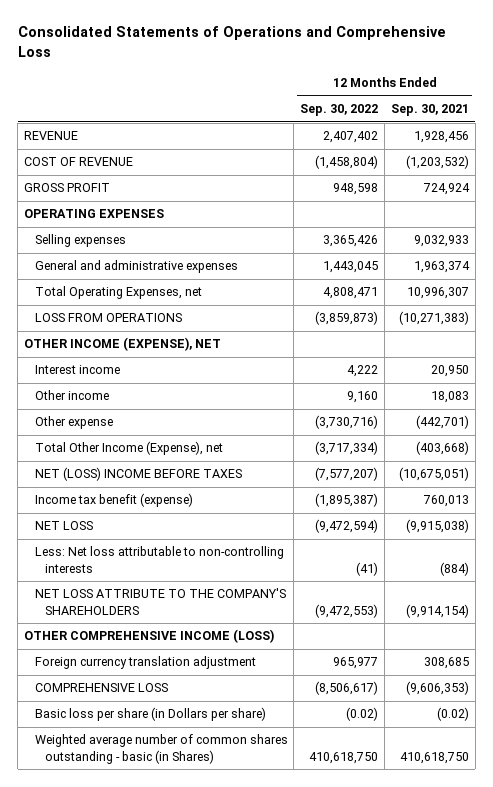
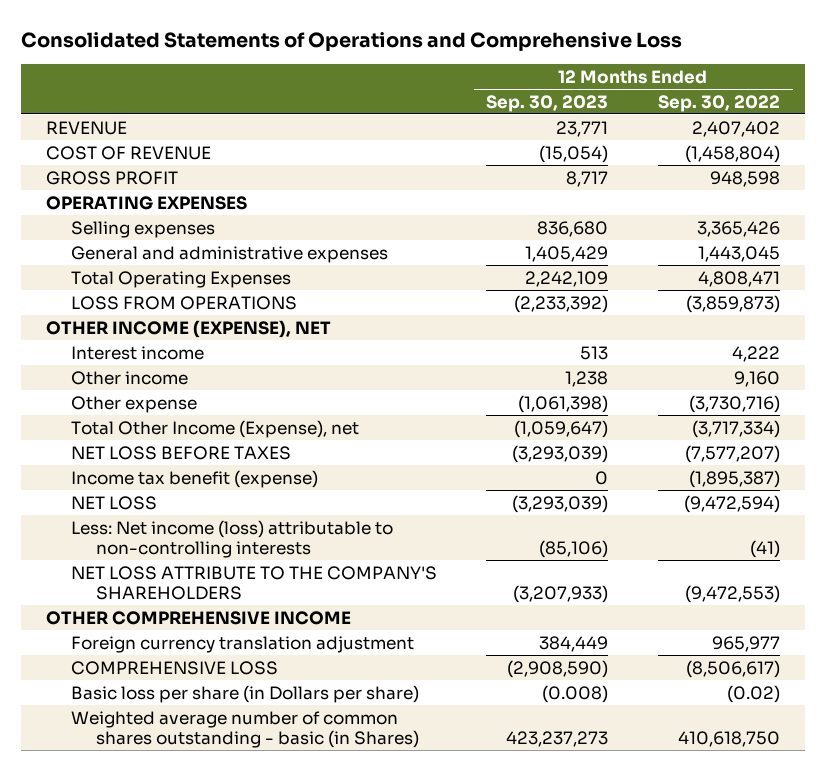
[391,104,470,117] Sep. 30, 2021 -> none
none -> [486,94,609,112] Sep. 30, 2023
[34,286,202,300] Total Operating Expenses, net -> [70,270,291,288] Total Operating Expenses
[34,467,242,482] NET (LOSS) INCOME BEFORE TAXES -> [70,445,291,460] NET LOSS BEFORE TAXES
[34,546,284,573] Less: Net loss attributable to non-controlling interests -> [70,519,393,558] Less: Net income (loss) attributable to non-controlling interests
[23,629,274,644] OTHER COMPREHENSIVE INCOME (LOSS) -> [45,610,351,625] OTHER COMPREHENSIVE INCOME

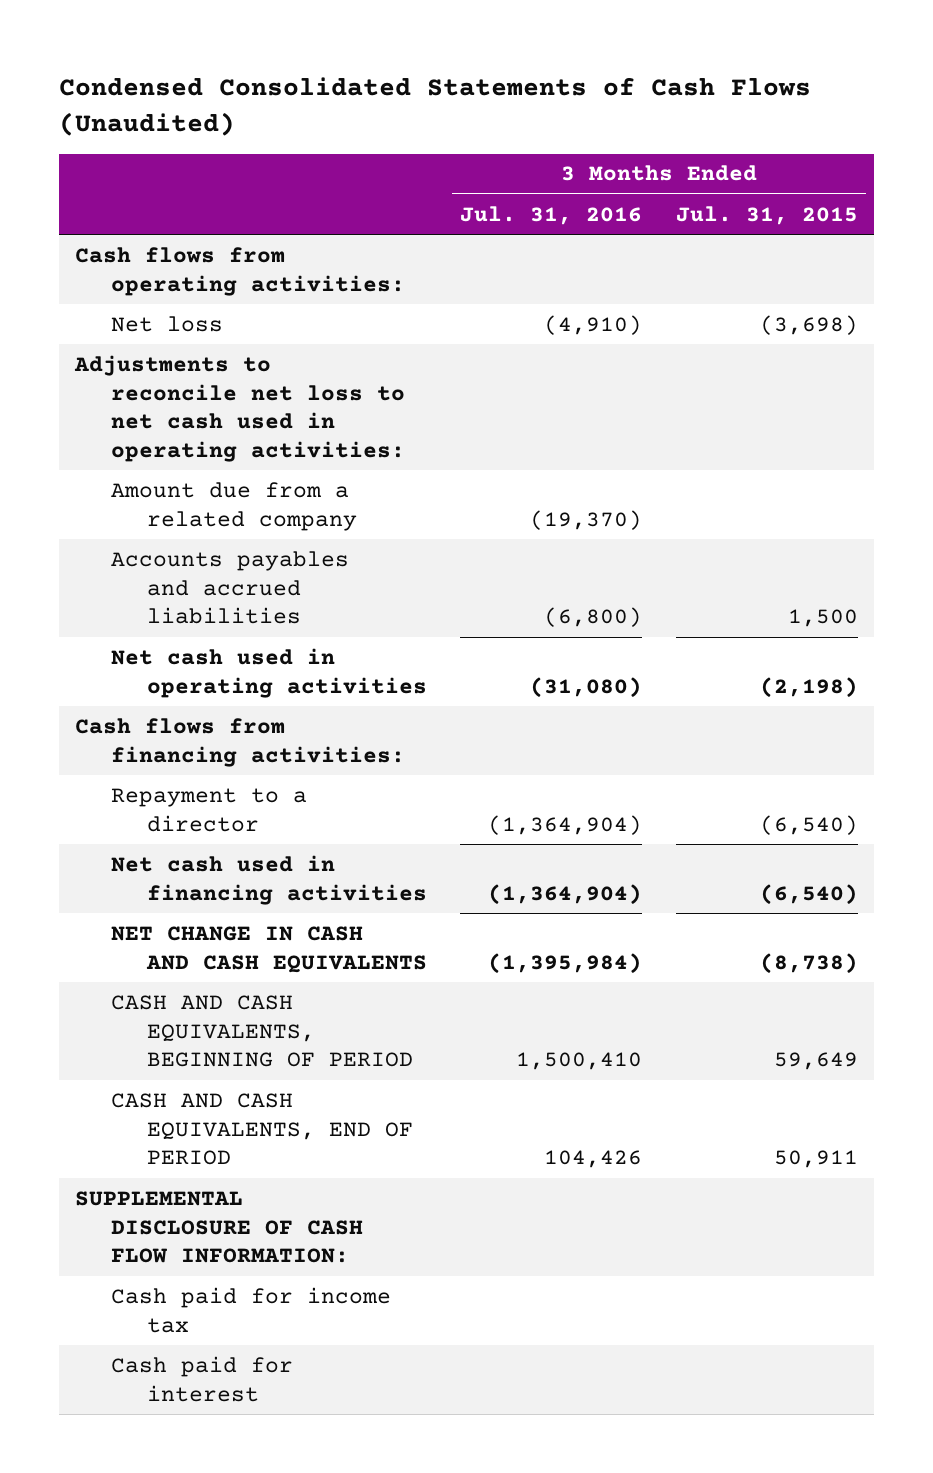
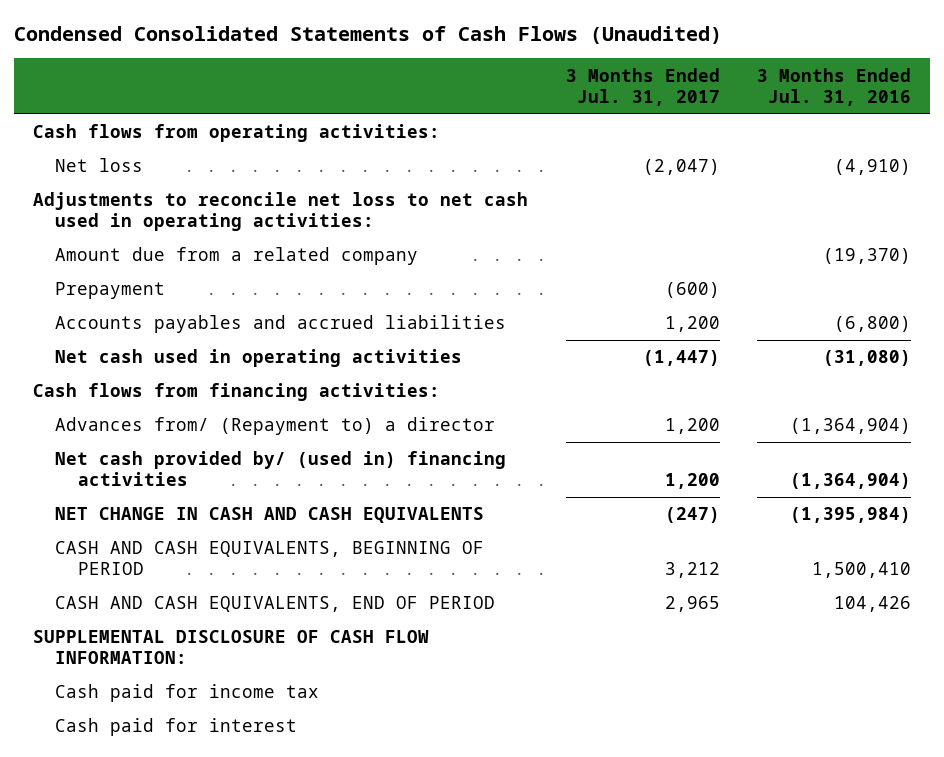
[675,205,858,225] Jul. 31, 2015 -> none
none -> [565,67,720,106] 3 Months Ended Jul. 31, 2017
none -> [55,282,166,300] Prepayment
[111,787,308,832] Repayment to a director -> [55,417,496,436] Advances from/ (Repayment to) a director
[111,854,427,905] Net cash used in financing activities -> [55,451,507,487] Net cash provided by/ (used in) financing activities

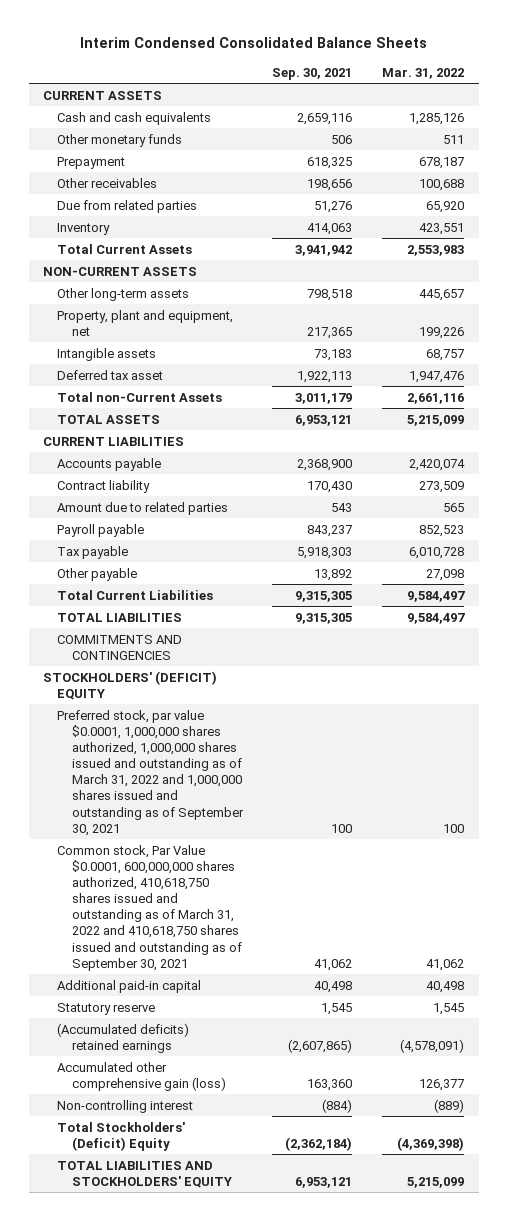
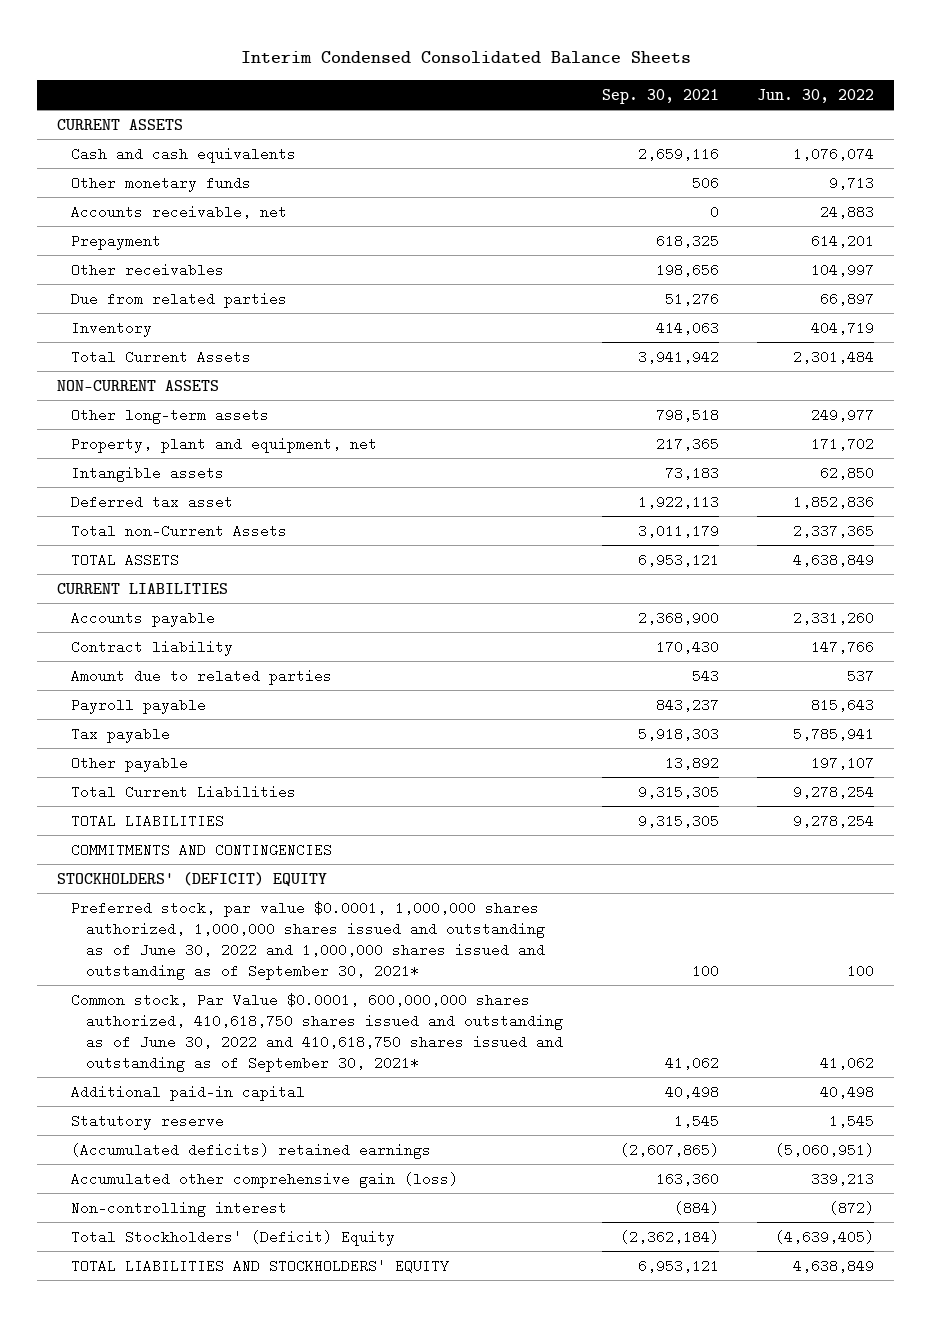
[382,67,465,79] Mar. 31, 2022 -> none
none -> [757,88,875,103] Jun. 30, 2022
none -> [71,204,288,219] Accounts receivable, net
[57,709,244,836] Preferred stock, par value $0.0001, 1,000,000 shares authorized, 1,000,000 shares issued and outstanding as of March 31, 2022 and 1,000,000 shares issued and outstanding as of September 30, 2021 -> [71,900,545,980] Preferred stock, par value $0.0001, 1,000,000 shares authorized, 1,000,000 shares issued and outstanding as of June 30, 2022 and 1,000,000 shares issued and outstanding as of September 30, 2021*
[57,844,242,971] Common stock, Par Value $0.0001, 600,000,000 shares authorized, 410,618,750 shares issued and outstanding as of March 31, 2022 and 410,618,750 shares issued and outstanding as of September 30, 2021 -> [71,992,563,1072] Common stock, Par Value $0.0001, 600,000,000 shares authorized, 410,618,750 shares issued and outstanding as of June 30, 2022 and 410,618,750 shares issued and outstanding as of September 30, 2021*

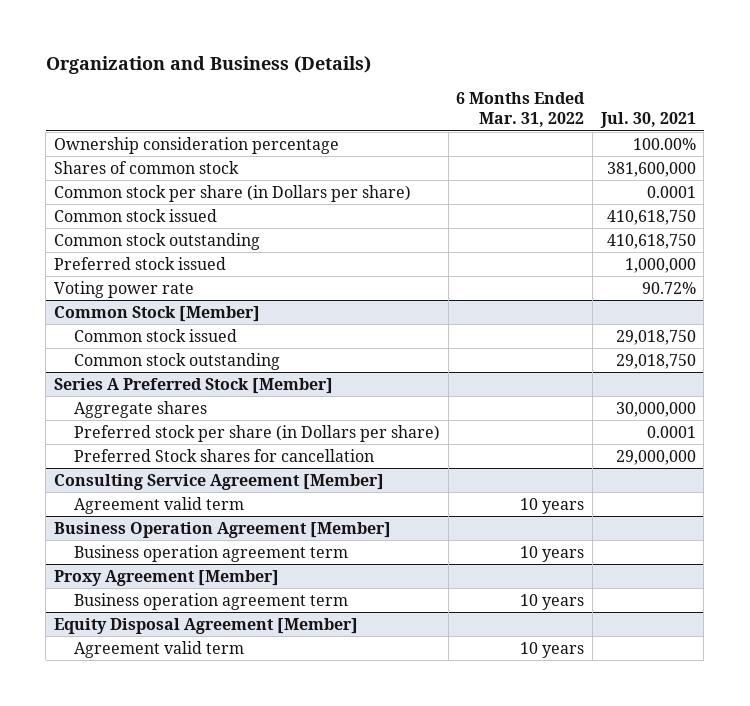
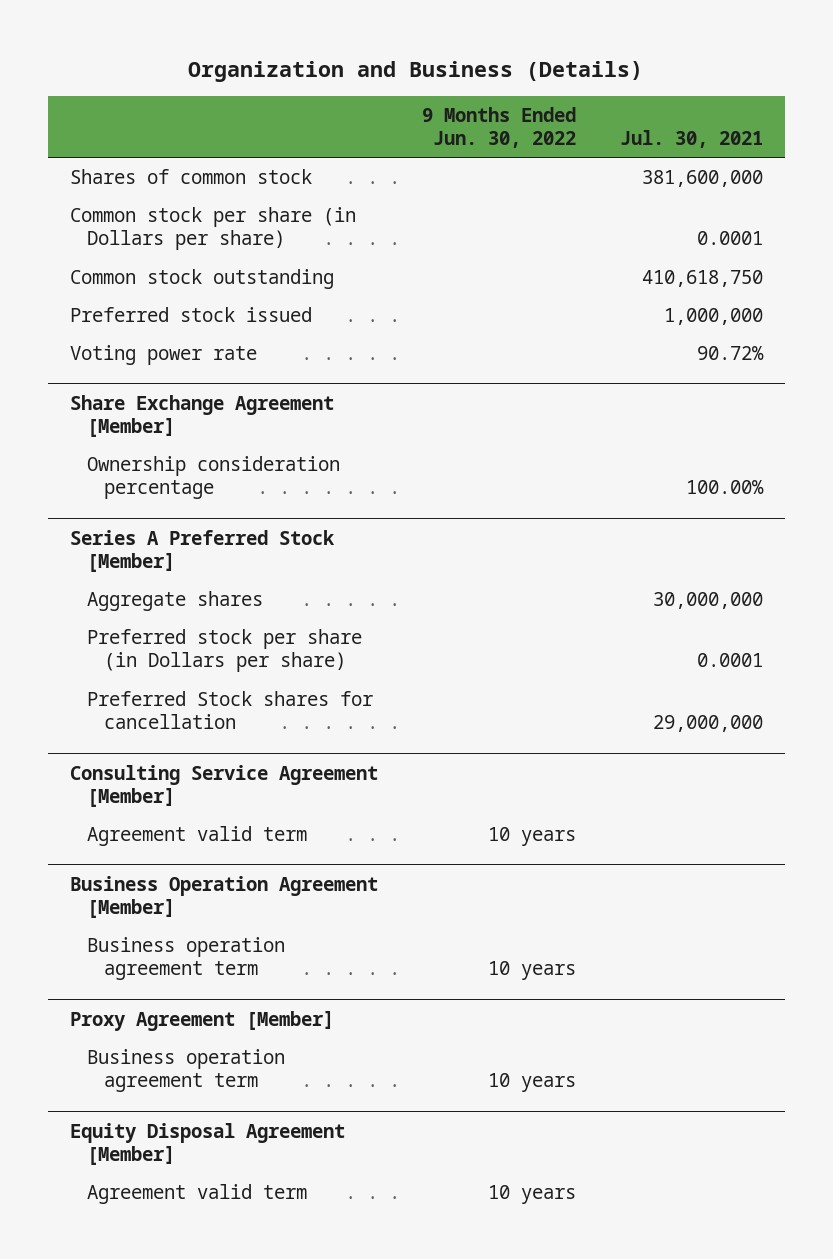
[456,92,586,128] 6 Months Ended Mar. 31, 2022 -> none
none -> [421,106,576,148] 9 Months Ended Jun. 30, 2022
[54,136,340,154] Ownership consideration percentage -> none
[54,208,218,222] Common stock issued -> none
[54,305,261,322] Common Stock [Member] -> none
[73,328,237,342] Common stock issued -> none
[73,352,280,370] Common stock outstanding -> none
none -> [69,394,334,437] Share Exchange Agreement [Member]
none -> [86,455,340,500] Ownership consideration percentage

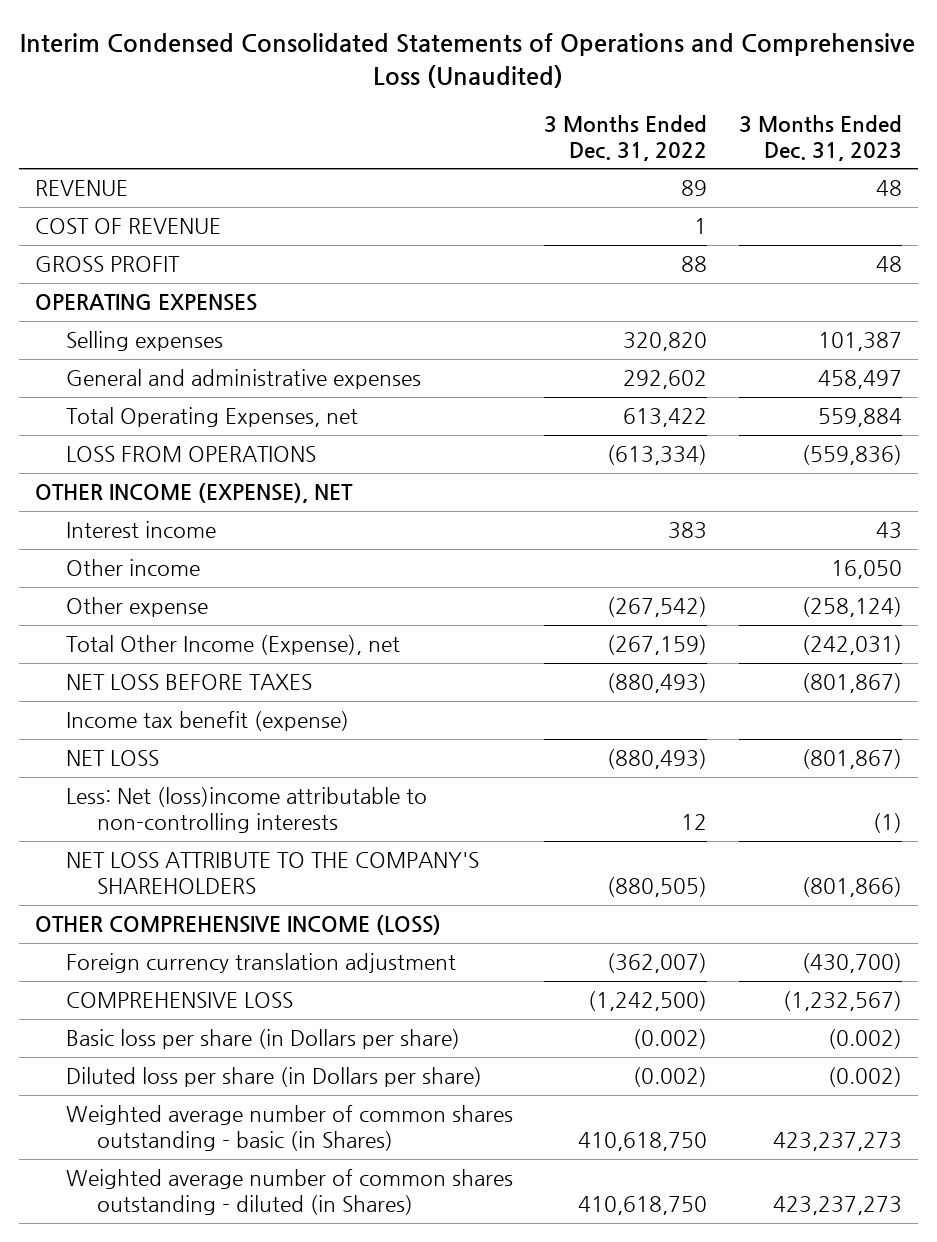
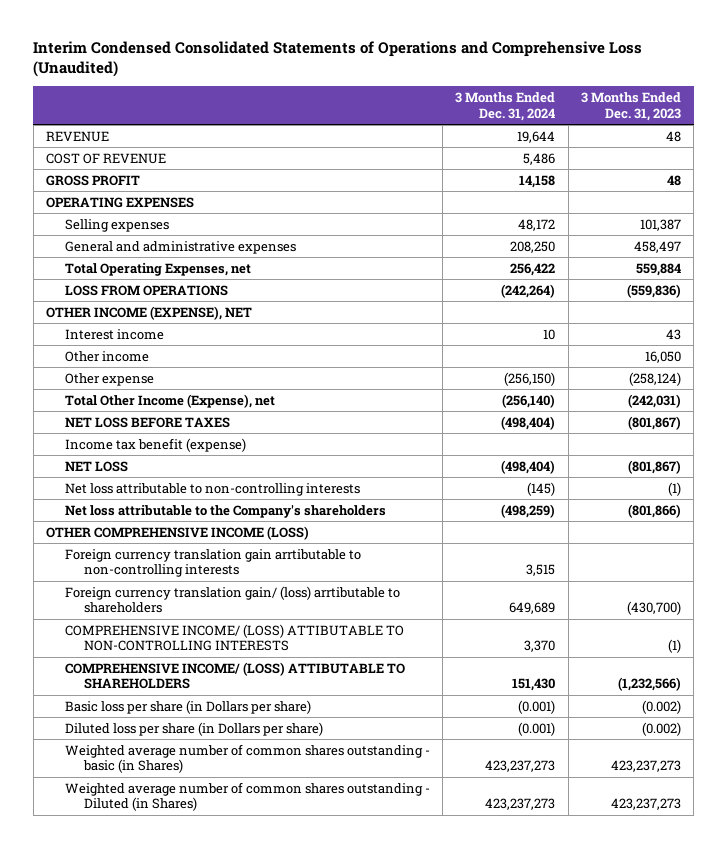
[544,114,708,161] 3 Months Ended Dec. 31, 2022 -> none
none -> [455,92,556,121] 3 Months Ended Dec. 31, 2024
[65,787,427,834] Less: Net (loss)income attributable to non-controlling interests -> [64,482,360,496] Net loss attributable to non-controlling interests
[65,852,479,895] NET LOSS ATTRIBUTE TO THE COMPANY'S SHAREHOLDERS -> [64,504,386,518] Net loss attributable to the Company's shareholders
none -> [64,548,361,578] Foreign currency translation gain arrtibutable to non-controlling interests
[65,953,456,974] Foreign currency translation adjustment -> [64,585,400,614] Foreign currency translation gain/ (loss) arrtibutable to shareholders
none -> [64,623,404,652] COMPREHENSIVE INCOME/ (LOSS) ATTIBUTABLE TO NON-CONTROLLING INTERESTS
[65,992,293,1009] COMPREHENSIVE LOSS -> [64,661,405,690] COMPREHENSIVE INCOME/ (LOSS) ATTIBUTABLE TO SHAREHOLDERS
[783,991,903,1012] (1,232,567) -> [618,677,682,692] (1,232,566)
[65,1169,513,1216] Weighted average number of common shares outstanding - diluted (in Shares) -> [64,781,430,812] Weighted average number of common shares outstanding - Diluted (in Shares)

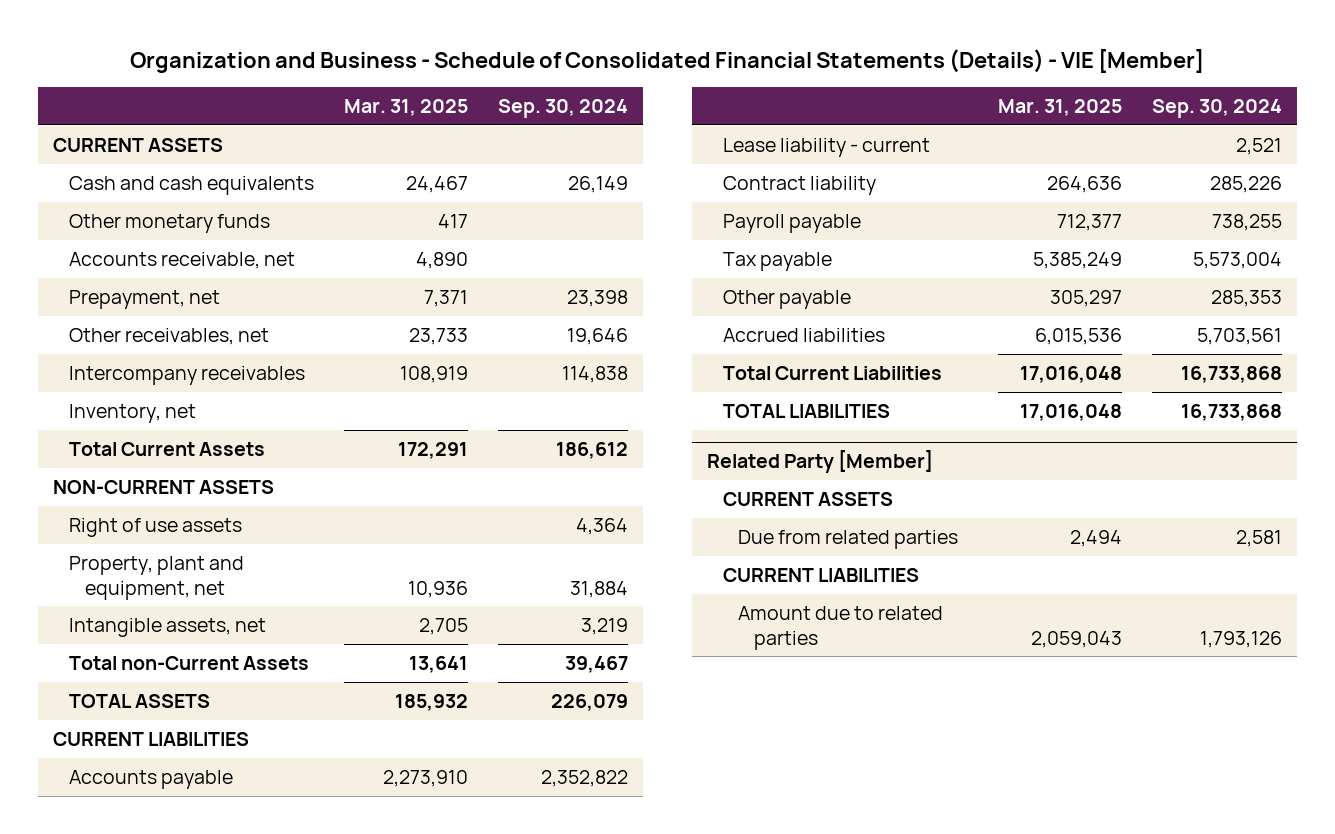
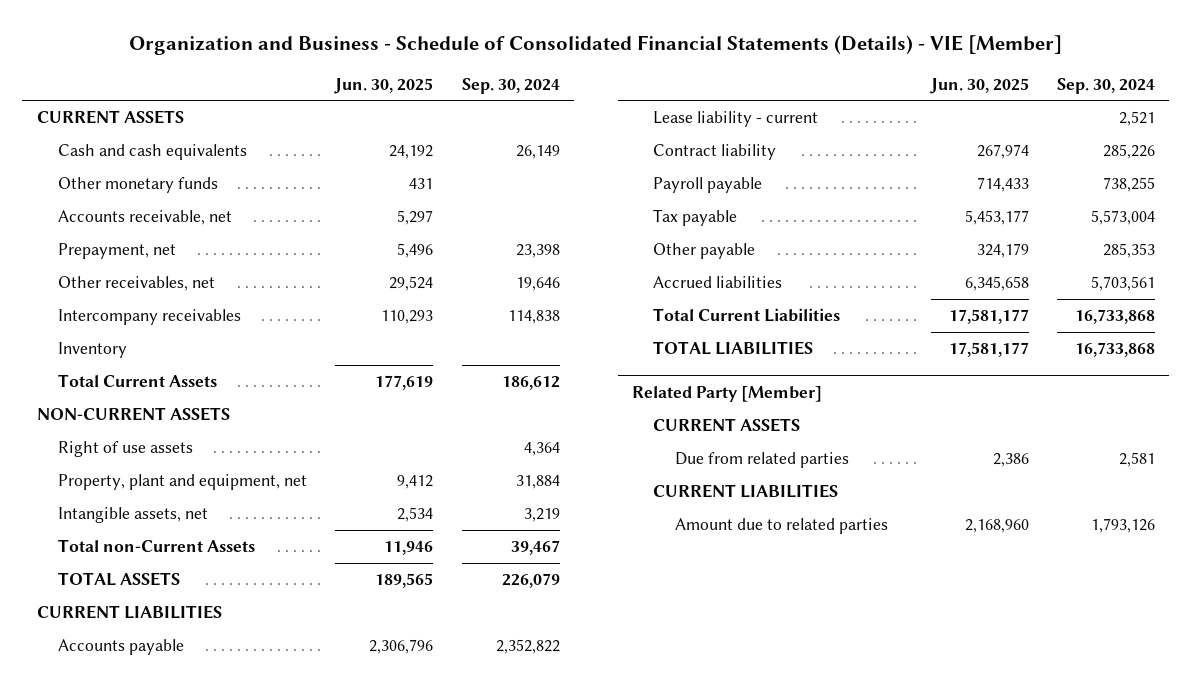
[343,98,468,116] Mar. 31, 2025 -> none
none -> [334,77,434,94] Jun. 30, 2025
[68,403,196,423] Inventory, net -> [57,342,127,359] Inventory

